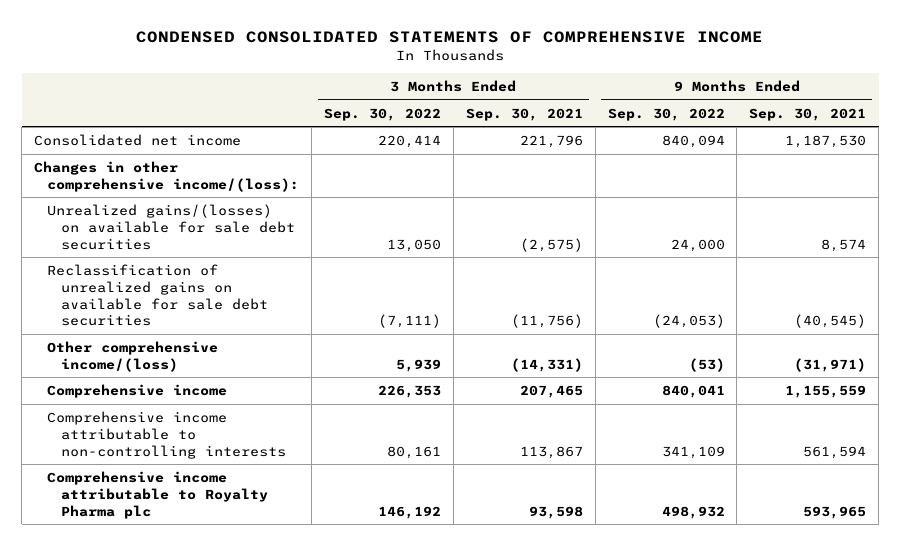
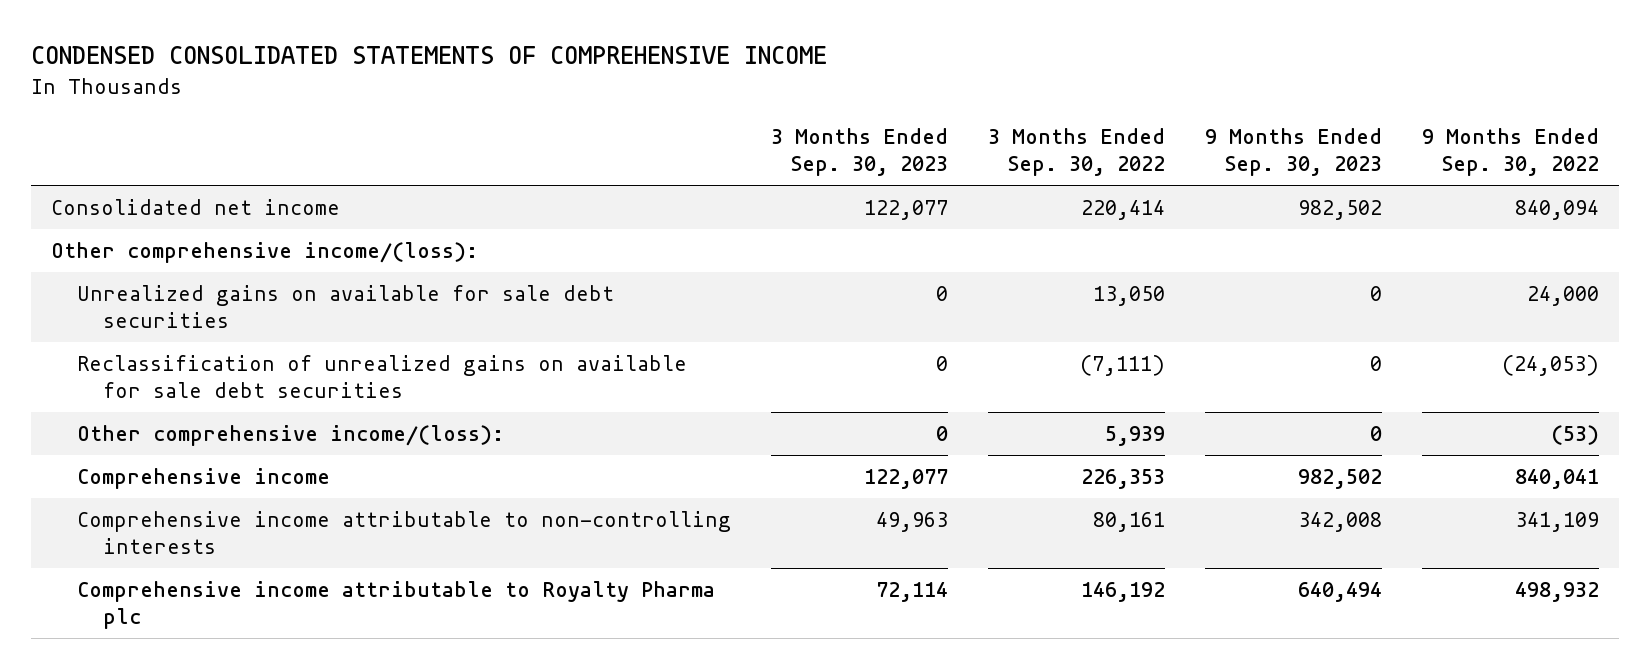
[465,107,583,121] Sep. 30, 2021 -> none
[749,107,867,121] Sep. 30, 2021 -> none
none -> [771,128,949,176] 3 Months Ended Sep. 30, 2023
none -> [1205,128,1383,176] 9 Months Ended Sep. 30, 2023
[33,160,300,192] Changes in other comprehensive income/(loss): -> [50,242,478,264] Other comprehensive income/(loss):
[47,203,295,250] Unrealized gains/(losses) on available for sale debt securities -> [77,285,615,328] Unrealized gains on available for sale debt securities
[47,340,219,372] Other comprehensive income/(loss) -> [77,425,505,447] Other comprehensive income/(loss):

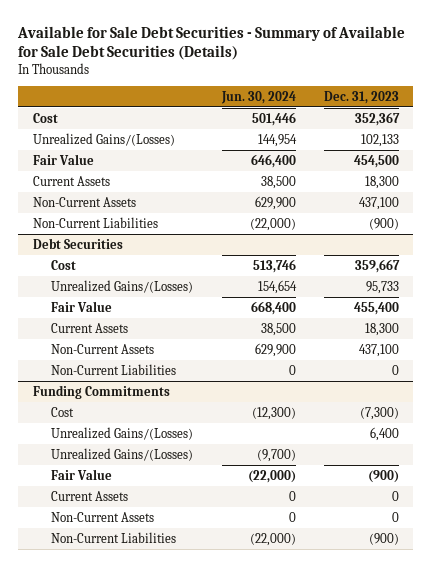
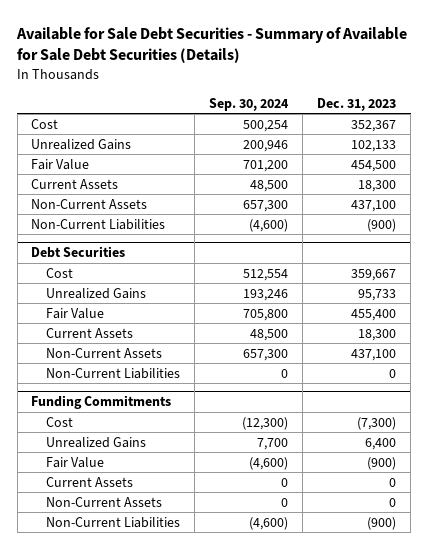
[220,90,296,104] Jun. 30, 2024 -> none
none -> [209,97,290,111] Sep. 30, 2024
[32,132,175,146] Unrealized Gains/(Losses) -> [31,138,132,150] Unrealized Gains
[51,279,194,293] Unrealized Gains/(Losses) -> [46,287,147,299] Unrealized Gains
[51,447,194,461] Unrealized Gains/(Losses) -> none
[51,426,194,440] Unrealized Gains/(Losses) -> [46,436,147,448] Unrealized Gains

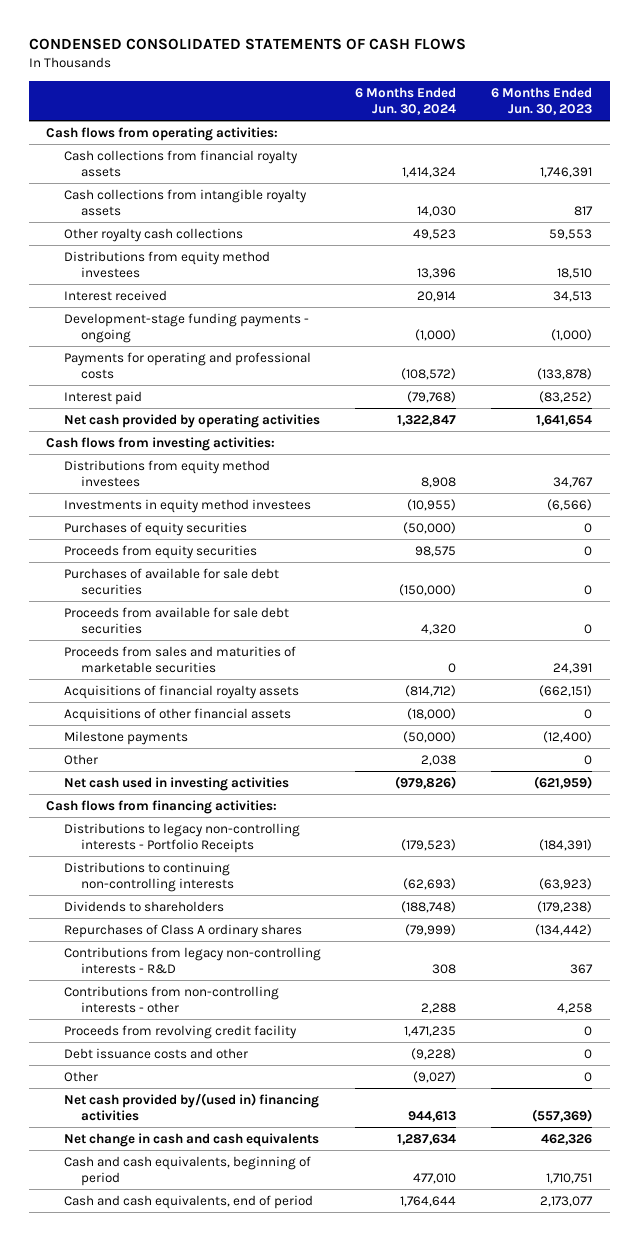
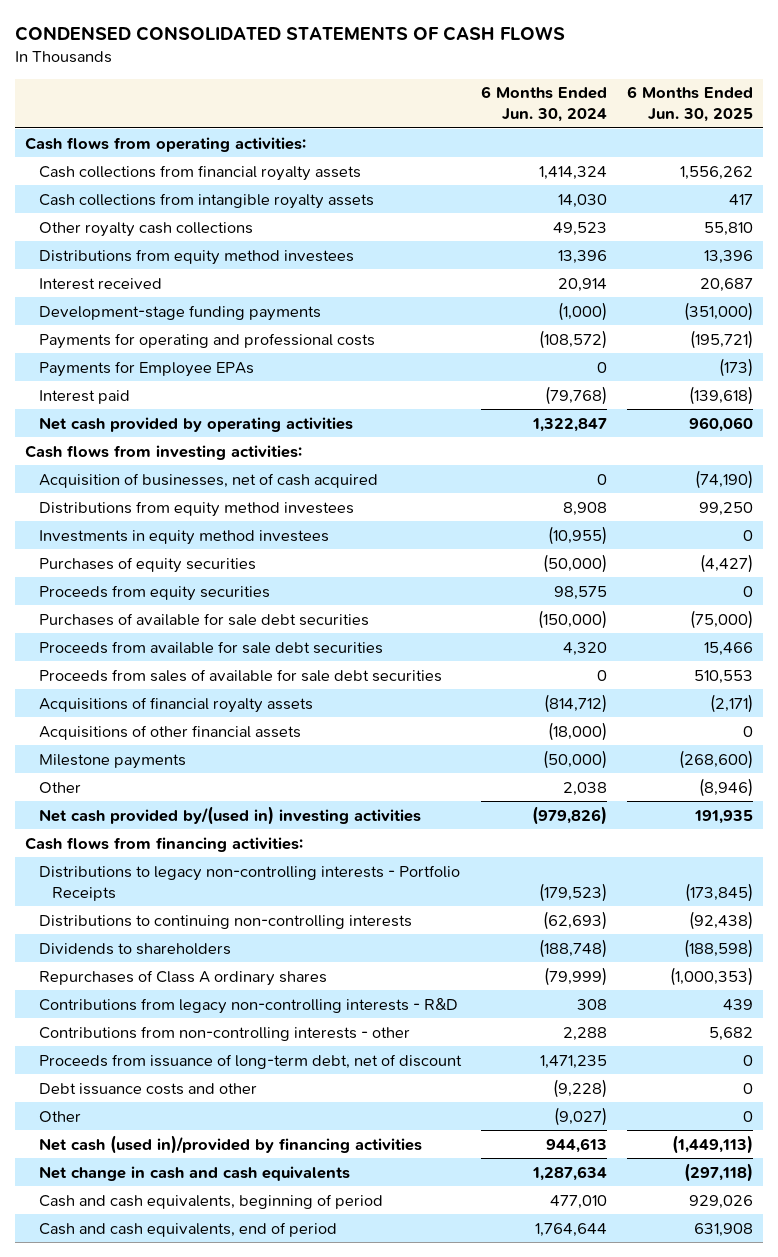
[491,86,593,115] 6 Months Ended Jun. 30, 2023 -> none
none -> [626,86,753,123] 6 Months Ended Jun. 30, 2025
[63,312,309,343] Development-stage funding payments - ongoing -> [38,304,321,321] Development-stage funding payments
none -> [38,360,254,377] Payments for Employee EPAs
none -> [38,472,378,488] Acquisition of businesses, net of cash acquired
[63,645,296,673] Proceeds from sales and maturities of marketable securities -> none
none -> [38,668,442,682] Proceeds from sales of available for sale debt securities
[63,776,289,791] Net cash used in investing activities -> [38,805,421,825] Net cash provided by/(used in) investing activities
[63,1024,297,1039] Proceeds from revolving credit facility -> [38,1053,462,1069] Proceeds from issuance of long-term debt, net of discount
[63,1092,319,1121] Net cash provided by/(used in) financing activities -> [38,1134,422,1154] Net cash (used in)/provided by financing activities

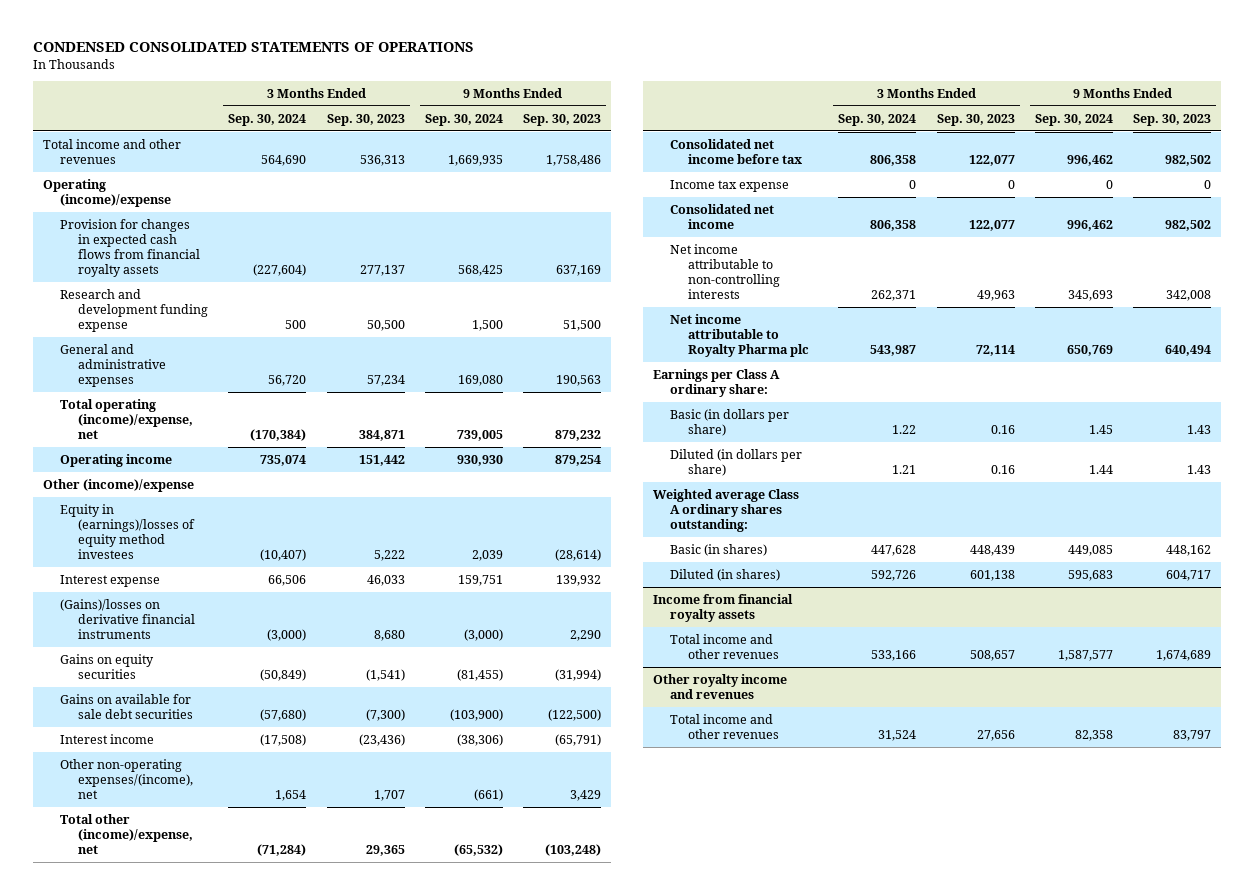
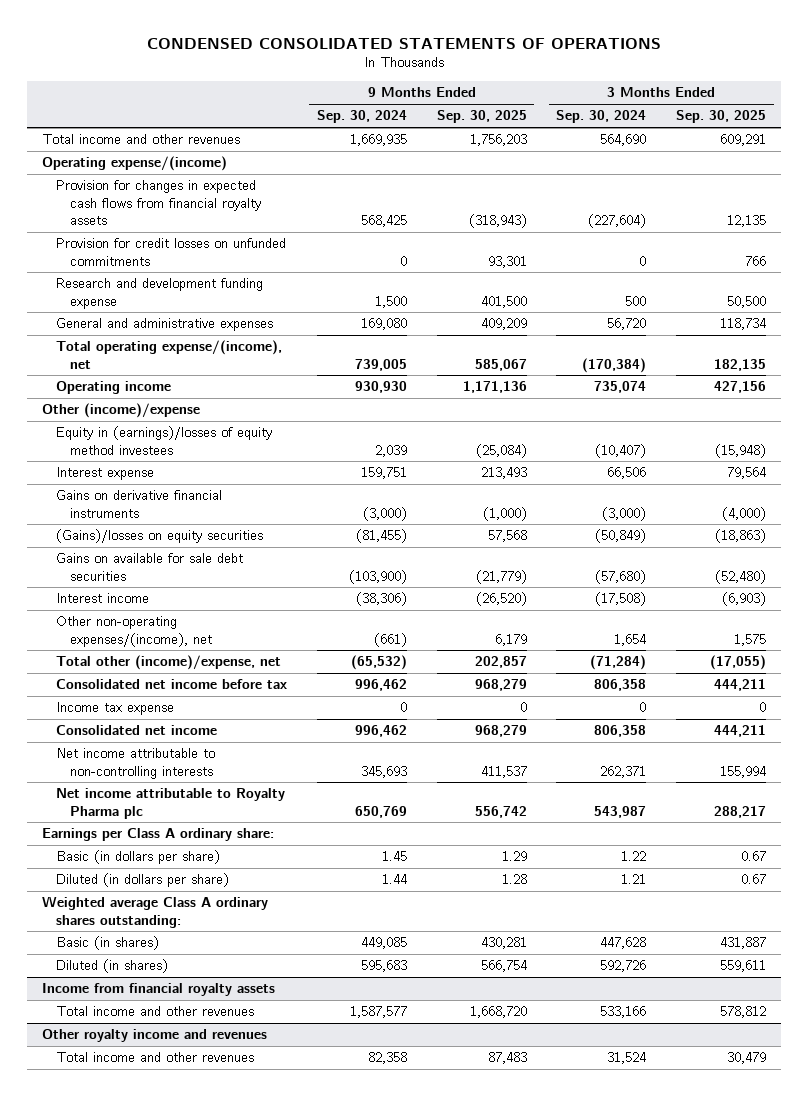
[326,113,405,126] Sep. 30, 2023 -> none
[523,113,602,126] Sep. 30, 2023 -> none
none -> [436,110,527,124] Sep. 30, 2025
none -> [676,110,767,124] Sep. 30, 2025
[42,178,172,207] Operating (income)/expense -> [42,156,228,172] Operating expense/(income)
none -> [56,238,287,266] Provision for credit losses on unfunded commitments
[60,398,194,439] Total operating (income)/expense, net -> [56,340,283,369] Total operating expense/(income), net
[60,598,196,639] (Gains)/losses on derivative financial instruments -> [56,490,223,518] Gains on derivative financial instruments
[60,653,155,679] Gains on equity securities -> [56,529,264,544] (Gains)/losses on equity securities

